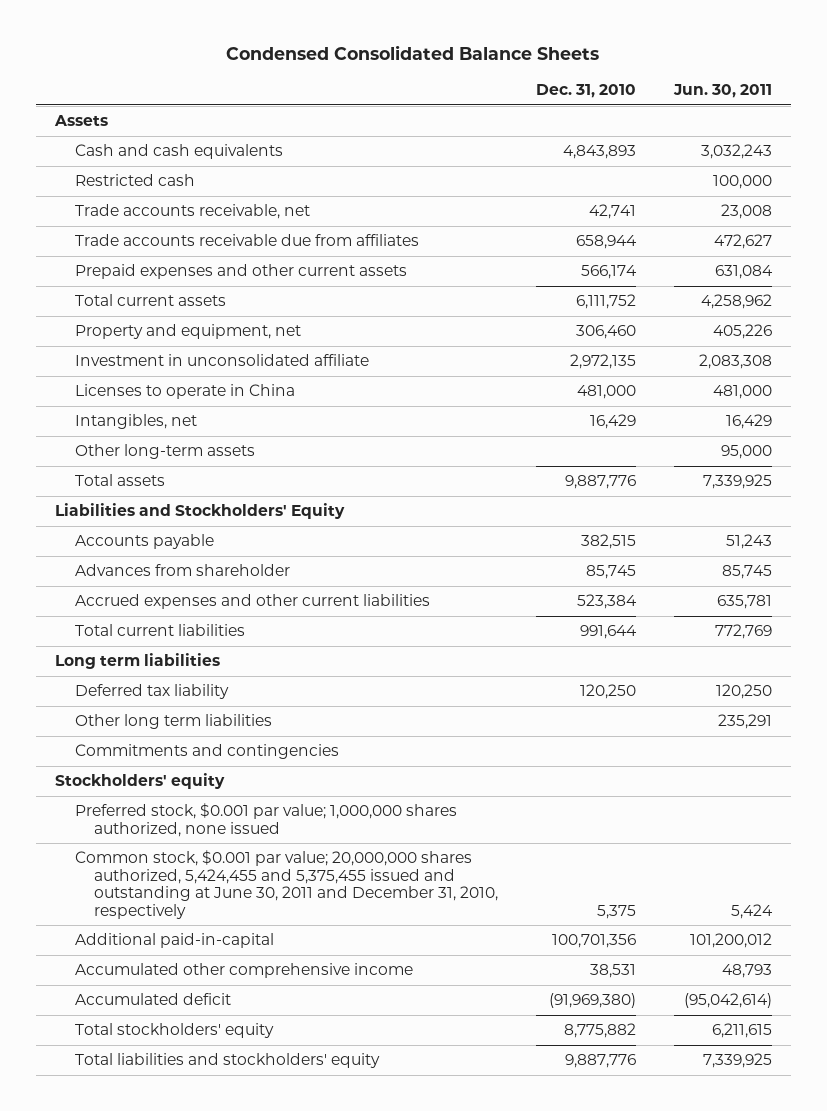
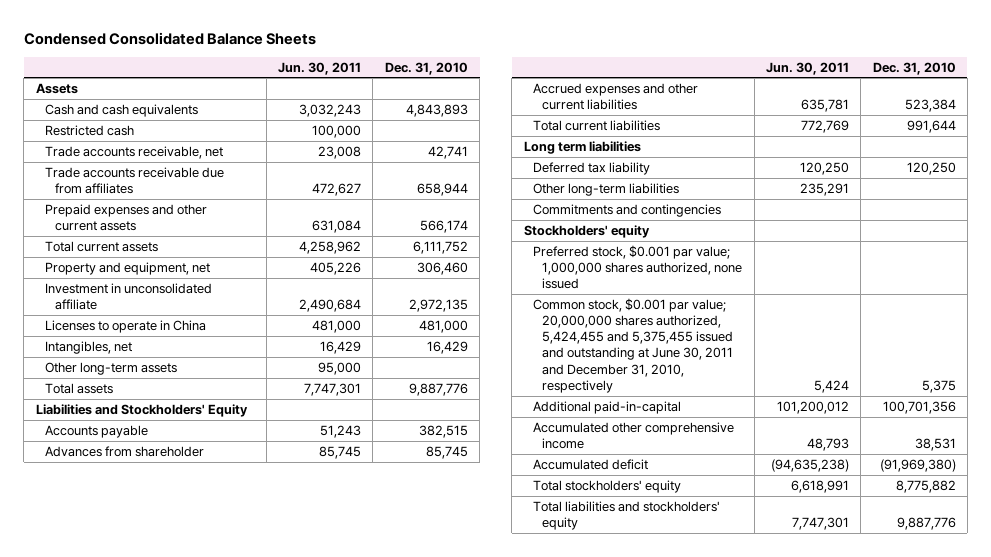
[698,354,772,370] 2,083,308 -> [299,299,362,313] 2,490,684
[702,474,772,490] 7,339,925 -> [304,382,362,396] 7,747,301
[74,714,272,730] Other long term liabilities -> [533,182,680,196] Other long-term liabilities
[683,993,772,1009] (95,042,614) -> [771,458,850,472] (94,635,238)
[711,1023,772,1039] 6,211,615 -> [791,479,850,493] 6,618,991
[702,1053,772,1069] 7,339,925 -> [792,517,850,531] 7,747,301

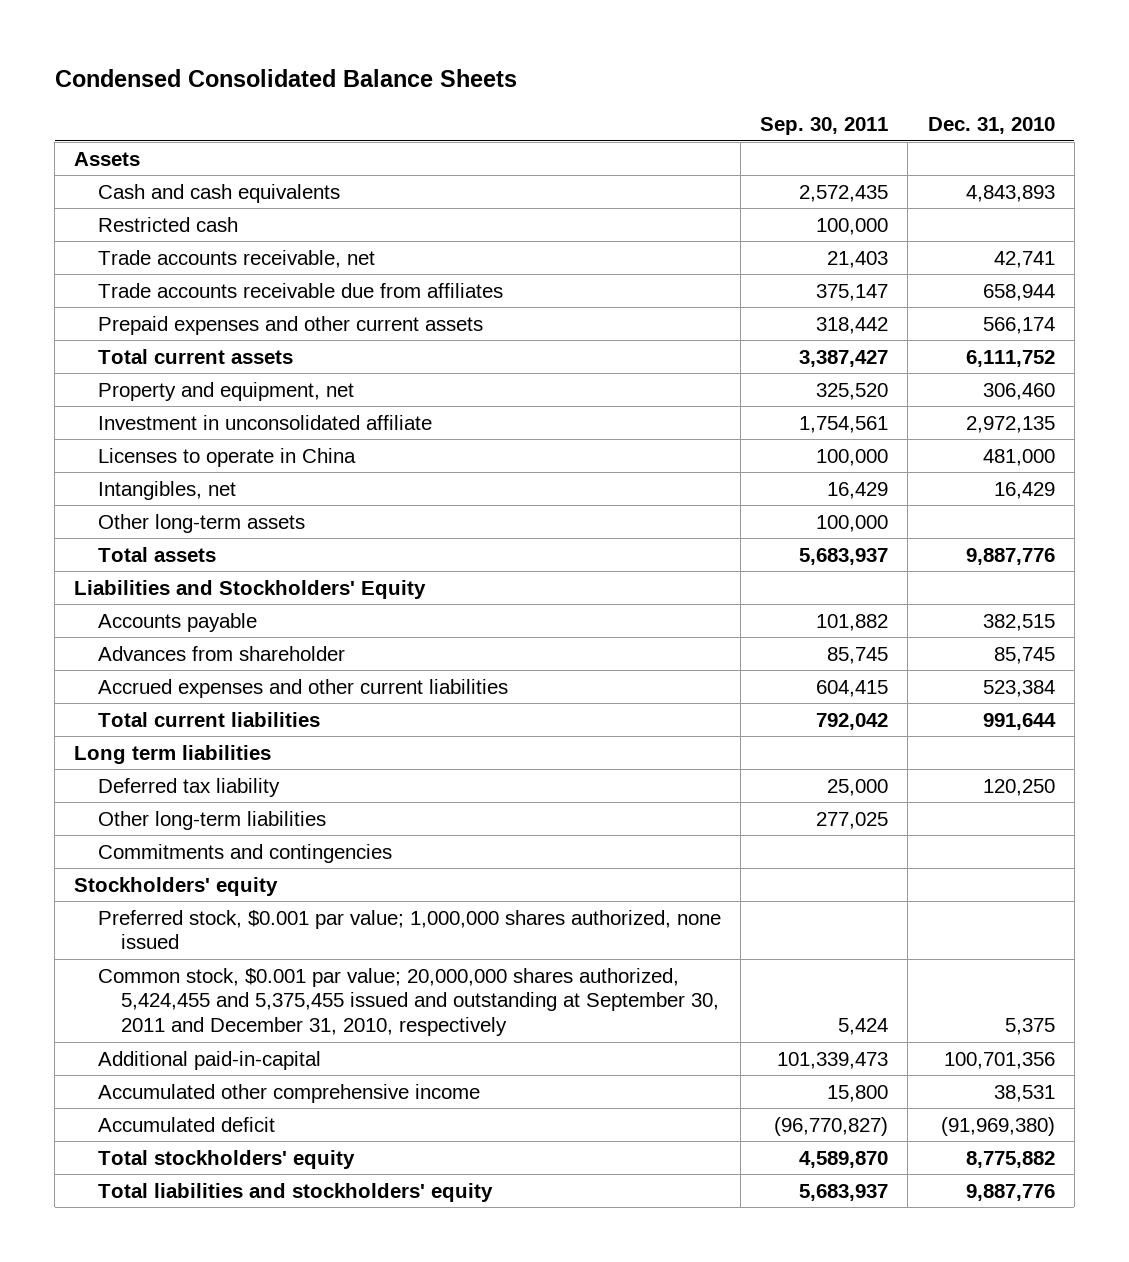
[278,61,362,75] Jun. 30, 2011 -> none
none -> [760,117,889,136] Sep. 30, 2011
[533,297,734,393] Common stock, $0.001 par value; 20,000,000 shares authorized, 5,424,455 and 5,375,455 issued and outstanding at June 30, 2011 and December 31, 2010, respectively -> [97,967,720,1037] Common stock, $0.001 par value; 20,000,000 shares authorized, 5,424,455 and 5,375,455 issued and outstanding at September 30, 2011 and December 31, 2010, respectively

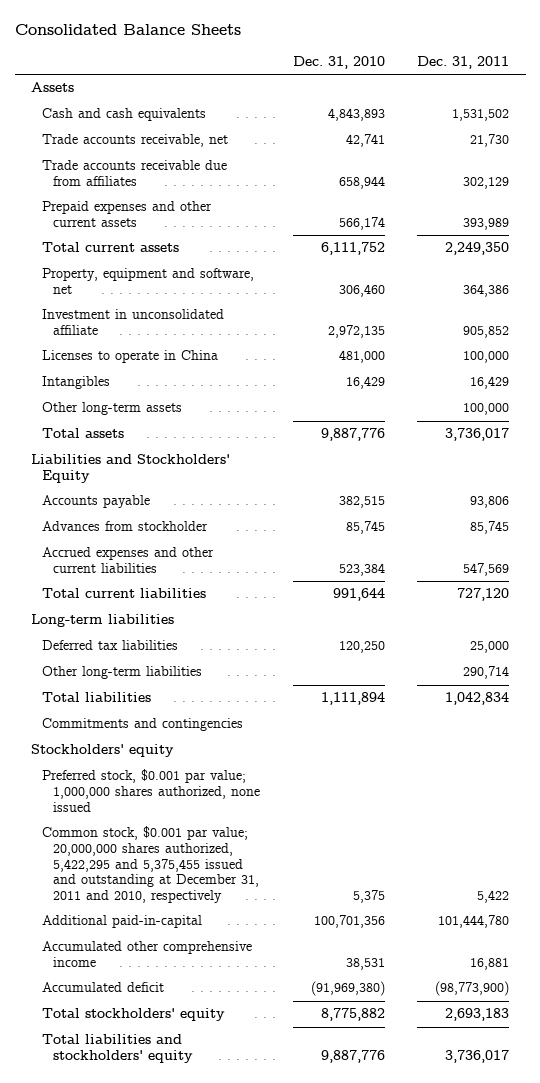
[54,68,517,87] Condensed Consolidated Balance Sheets -> [14,24,241,36] Consolidated Balance Sheets
[760,117,889,136] Sep. 30, 2011 -> none
none -> [417,56,510,70] Dec. 31, 2011
[97,216,238,232] Restricted cash -> none
[97,381,354,401] Property and equipment, net -> [41,268,254,295] Property, equipment and software, net
[97,480,236,500] Intangibles, net -> [41,376,110,390] Intangibles
[97,645,345,661] Advances from shareholder -> [41,521,208,532] Advances from stockholder
[74,744,272,764] Long term liabilities -> [31,614,175,628] Long-term liabilities
[97,777,280,797] Deferred tax liability -> [41,640,178,651] Deferred tax liabilities
none -> [41,692,151,703] Total liabilities
[97,967,720,1037] Common stock, $0.001 par value; 20,000,000 shares authorized, 5,424,455 and 5,375,455 issued and outstanding at September 30, 2011 and December 31, 2010, respectively -> [41,826,259,903] Common stock, $0.001 par value; 20,000,000 shares authorized, 5,422,295 and 5,375,455 issued and outstanding at December 31, 2011 and 2010, respectively

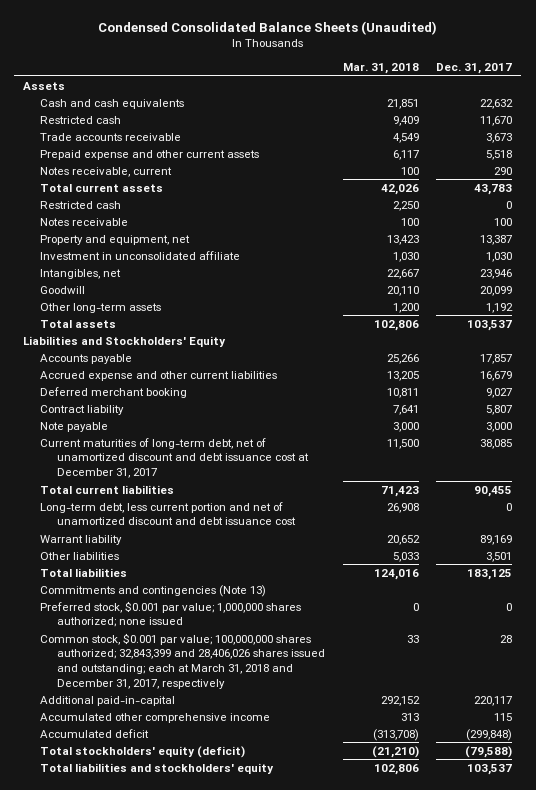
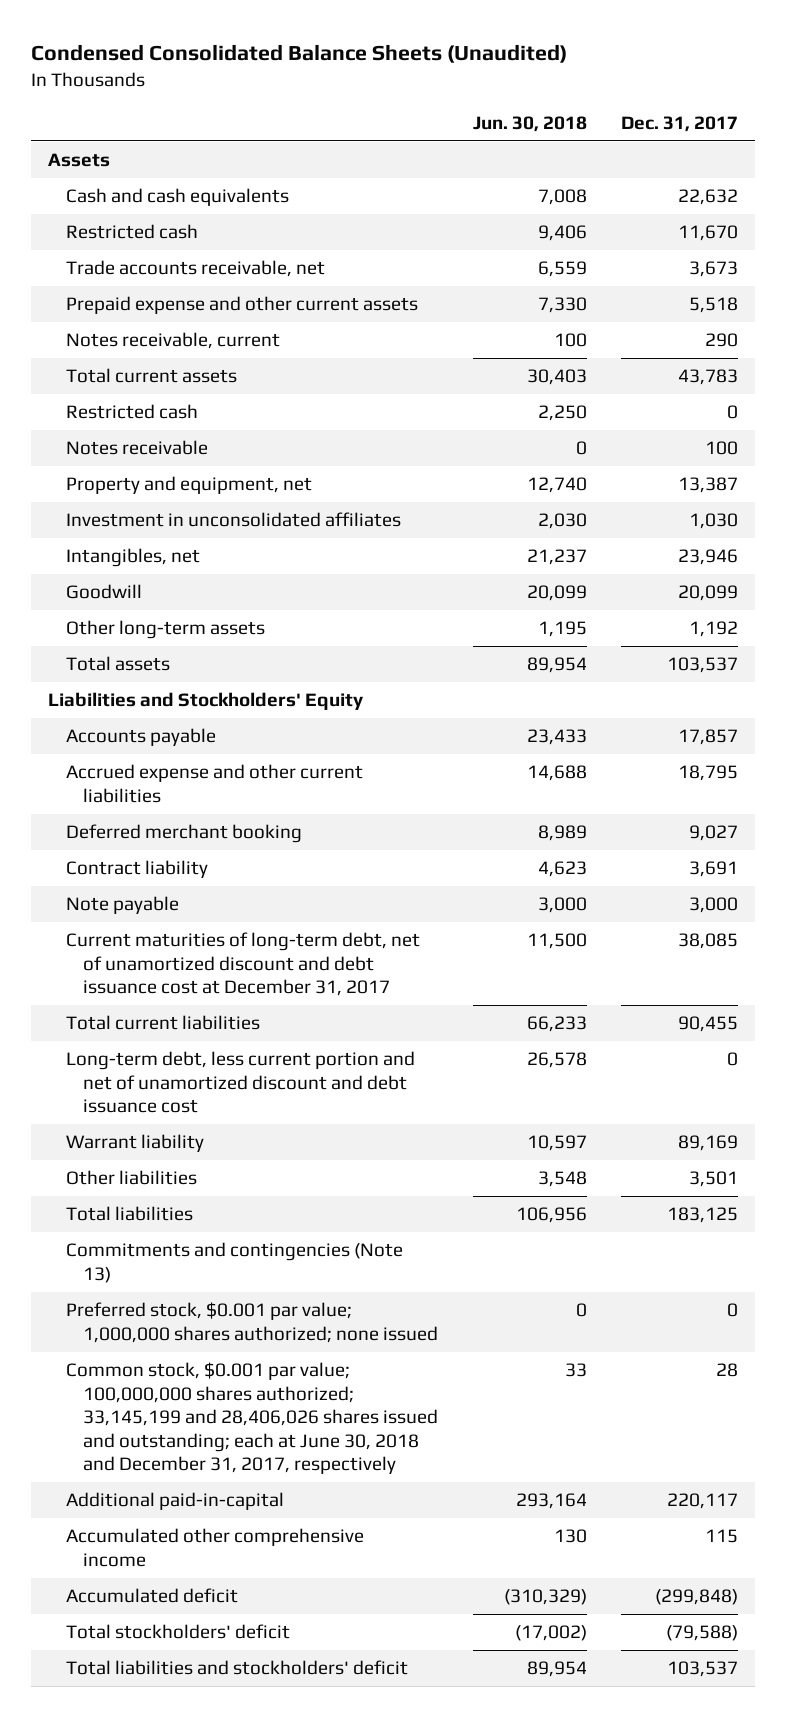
[342,63,419,75] Mar. 31, 2018 -> none
none -> [472,115,587,132] Jun. 30, 2018
[40,132,182,141] Trade accounts receivable -> [65,260,325,278] Trade accounts receivable, net
[40,250,241,260] Investment in unconsolidated affiliate -> [65,512,401,528] Investment in unconsolidated affiliates
[480,370,513,381] 16,679 -> [678,765,739,782] 18,795
[486,404,513,415] 5,807 -> [689,861,739,878] 3,691
[40,632,326,689] Common stock, $0.001 par value; 100,000,000 shares authorized; 32,843,399 and 28,406,026 shares issued and outstanding; each at March 31, 2018 and December 31, 2017, respectively -> [65,1362,439,1475] Common stock, $0.001 par value; 100,000,000 shares authorized; 33,145,199 and 28,406,026 shares issued and outstanding; each at June 30, 2018 and December 31, 2017, respectively
[40,745,246,758] Total stockholders' equity (deficit) -> [65,1624,290,1640] Total stockholders' deficit
[40,762,275,774] Total liabilities and stockholders' equity -> [65,1660,408,1676] Total liabilities and stockholders' deficit

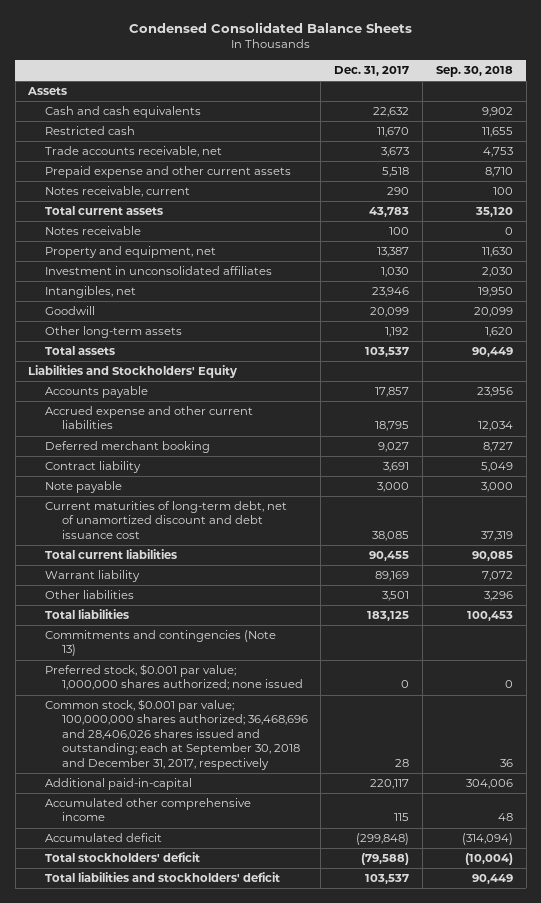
[30,44,567,64] Condensed Consolidated Balance Sheets (Unaudited) -> [128,21,412,33] Condensed Consolidated Balance Sheets
[472,115,587,132] Jun. 30, 2018 -> none
none -> [435,66,513,78] Sep. 30, 2018
[65,404,198,420] Restricted cash -> none
[65,932,420,997] Current maturities of long-term debt, net of unamortized discount and debt issuance cost at December 31, 2017 -> [45,501,288,539] Current maturities of long-term debt, net of unamortized discount and debt issuance cost
[65,1051,415,1114] Long-term debt, less current portion and net of unamortized discount and debt issuance cost -> none
[65,1362,439,1475] Common stock, $0.001 par value; 100,000,000 shares authorized; 33,145,199 and 28,406,026 shares issued and outstanding; each at June 30, 2018 and December 31, 2017, respectively -> [45,699,308,770] Common stock, $0.001 par value; 100,000,000 shares authorized; 36,468,696 and 28,406,026 shares issued and outstanding; each at September 30, 2018 and December 31, 2017, respectively

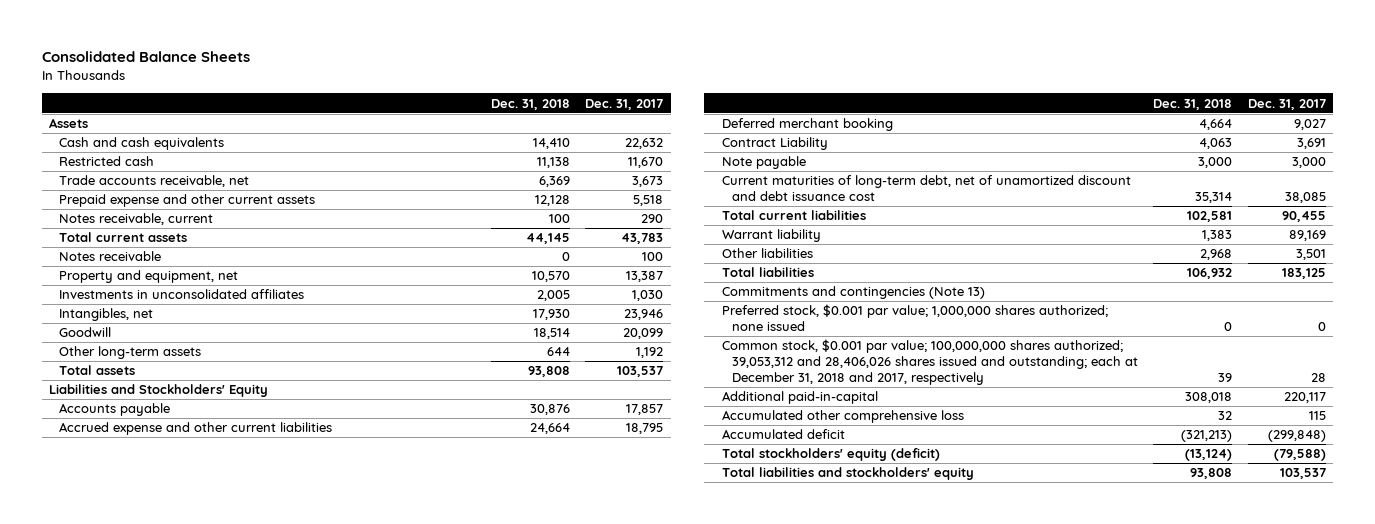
[128,21,412,33] Condensed Consolidated Balance Sheets -> [41,51,250,63] Consolidated Balance Sheets
[435,66,513,78] Sep. 30, 2018 -> none
none -> [490,98,570,110] Dec. 31, 2018
[45,266,273,276] Investment in unconsolidated affiliates -> [59,289,305,300] Investments in unconsolidated affiliates
[45,461,142,474] Contract liability -> [721,137,828,151] Contract Liability
[45,699,308,770] Common stock, $0.001 par value; 100,000,000 shares authorized; 36,468,696 and 28,406,026 shares issued and outstanding; each at September 30, 2018 and December 31, 2017, respectively -> [721,339,1138,385] Common stock, $0.001 par value; 100,000,000 shares authorized; 39,053,312 and 28,406,026 shares issued and outstanding; each at December 31, 2018 and 2017, respectively
[45,798,252,822] Accumulated other comprehensive income -> [721,410,964,424] Accumulated other comprehensive loss
[45,852,201,863] Total stockholders' deficit -> [721,448,940,462] Total stockholders' equity (deficit)
[45,872,281,883] Total liabilities and stockholders' deficit -> [721,467,974,481] Total liabilities and stockholders' equity

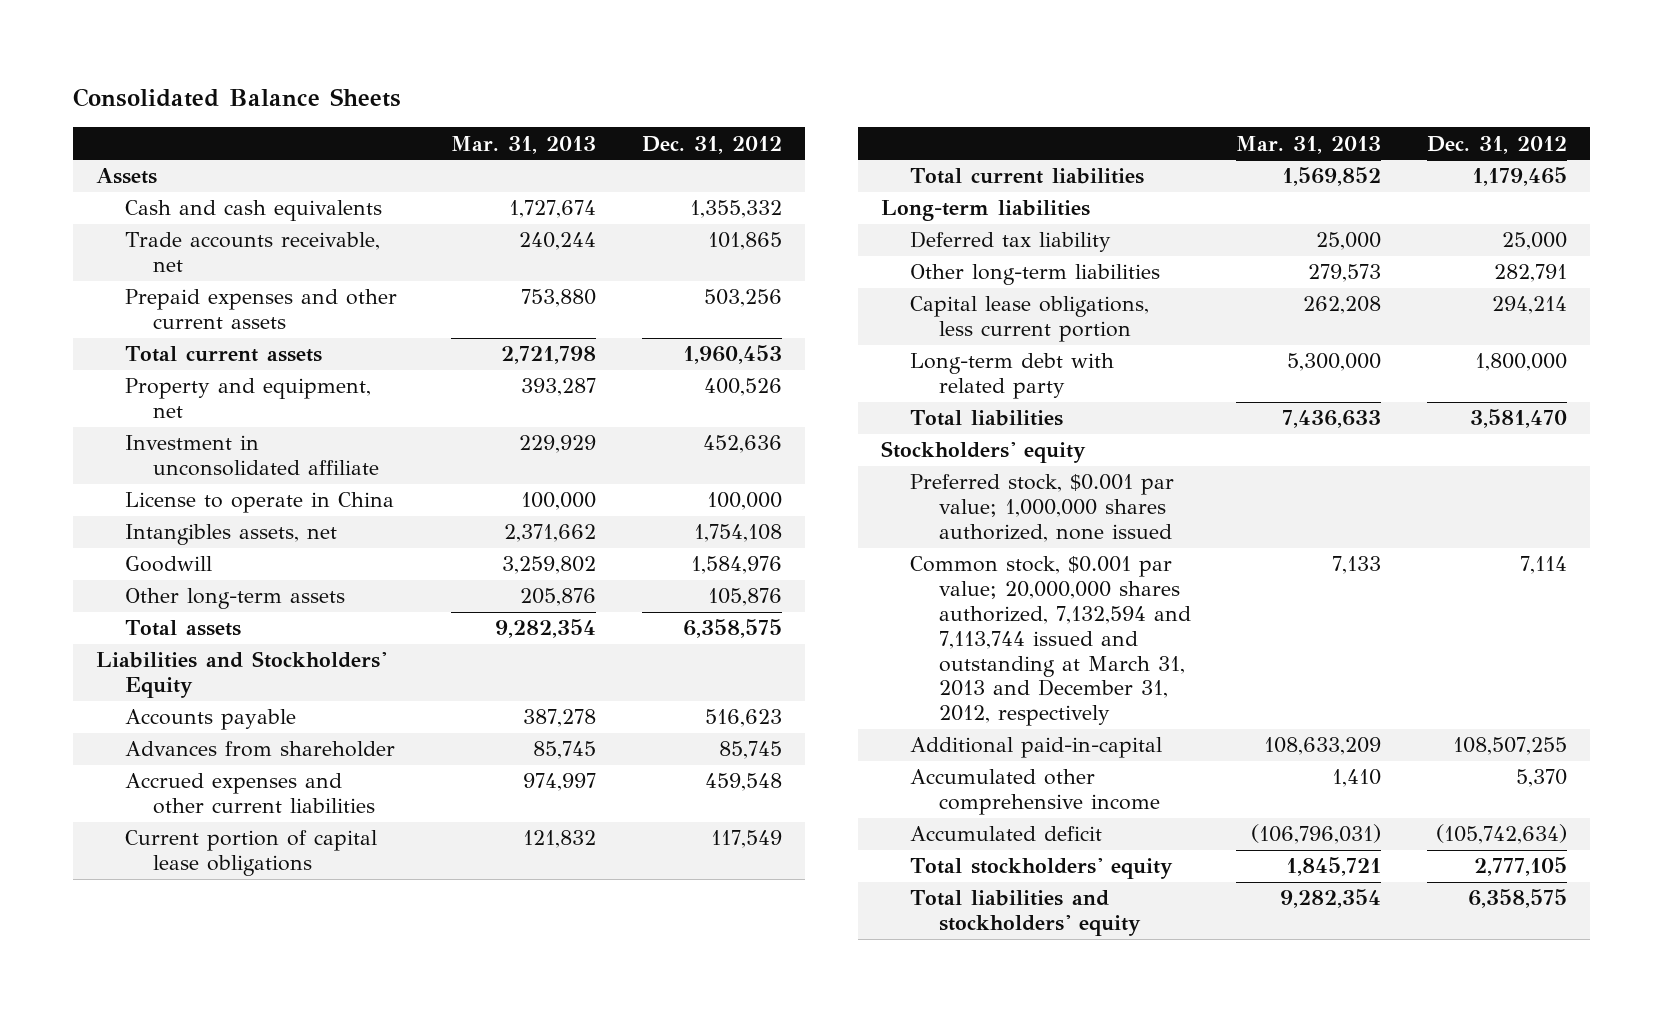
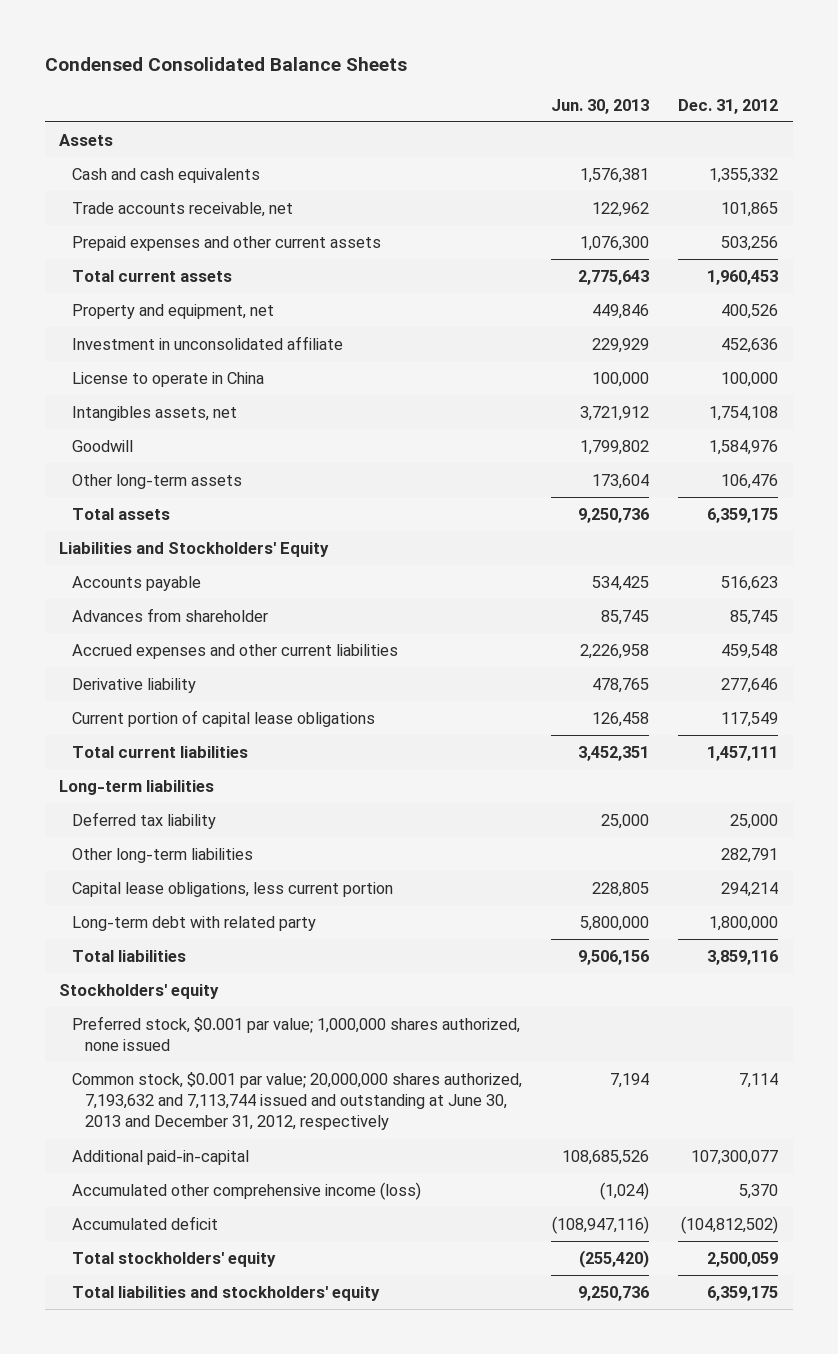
[72,87,401,107] Consolidated Balance Sheets -> [44,56,407,71] Condensed Consolidated Balance Sheets
[451,135,597,154] Mar. 31, 2013 -> none
none -> [551,98,650,114] Jun. 30, 2013
[708,588,783,607] 105,876 -> [721,474,779,490] 106,476
[683,619,783,639] 6,358,575 -> [707,508,779,524] 6,359,175
none -> [72,678,197,694] Derivative liability
[1472,167,1568,187] 1,179,465 -> [707,746,779,762] 1,457,111
[1470,409,1568,429] 3,581,470 -> [707,950,779,966] 3,859,116
[909,556,1191,727] Common stock, $0.001 par value; 20,000,000 shares authorized, 7,132,594 and 7,113,744 issued and outstanding at March 31, 2013 and December 31, 2012, respectively -> [72,1072,523,1131] Common stock, $0.001 par value; 20,000,000 shares authorized, 7,193,632 and 7,113,744 issued and outstanding at June 30, 2013 and December 31, 2012, respectively
[1453,737,1568,756] 108,507,255 -> [691,1150,779,1166] 107,300,077
[909,769,1160,816] Accumulated other comprehensive income -> [72,1182,422,1201] Accumulated other comprehensive income (loss)
[1436,824,1568,845] (105,742,634) -> [681,1216,779,1235] (104,812,502)
[1474,857,1568,877] 2,777,105 -> [707,1252,779,1268] 2,500,059
[1468,889,1568,909] 6,358,575 -> [707,1286,779,1302] 6,359,175

